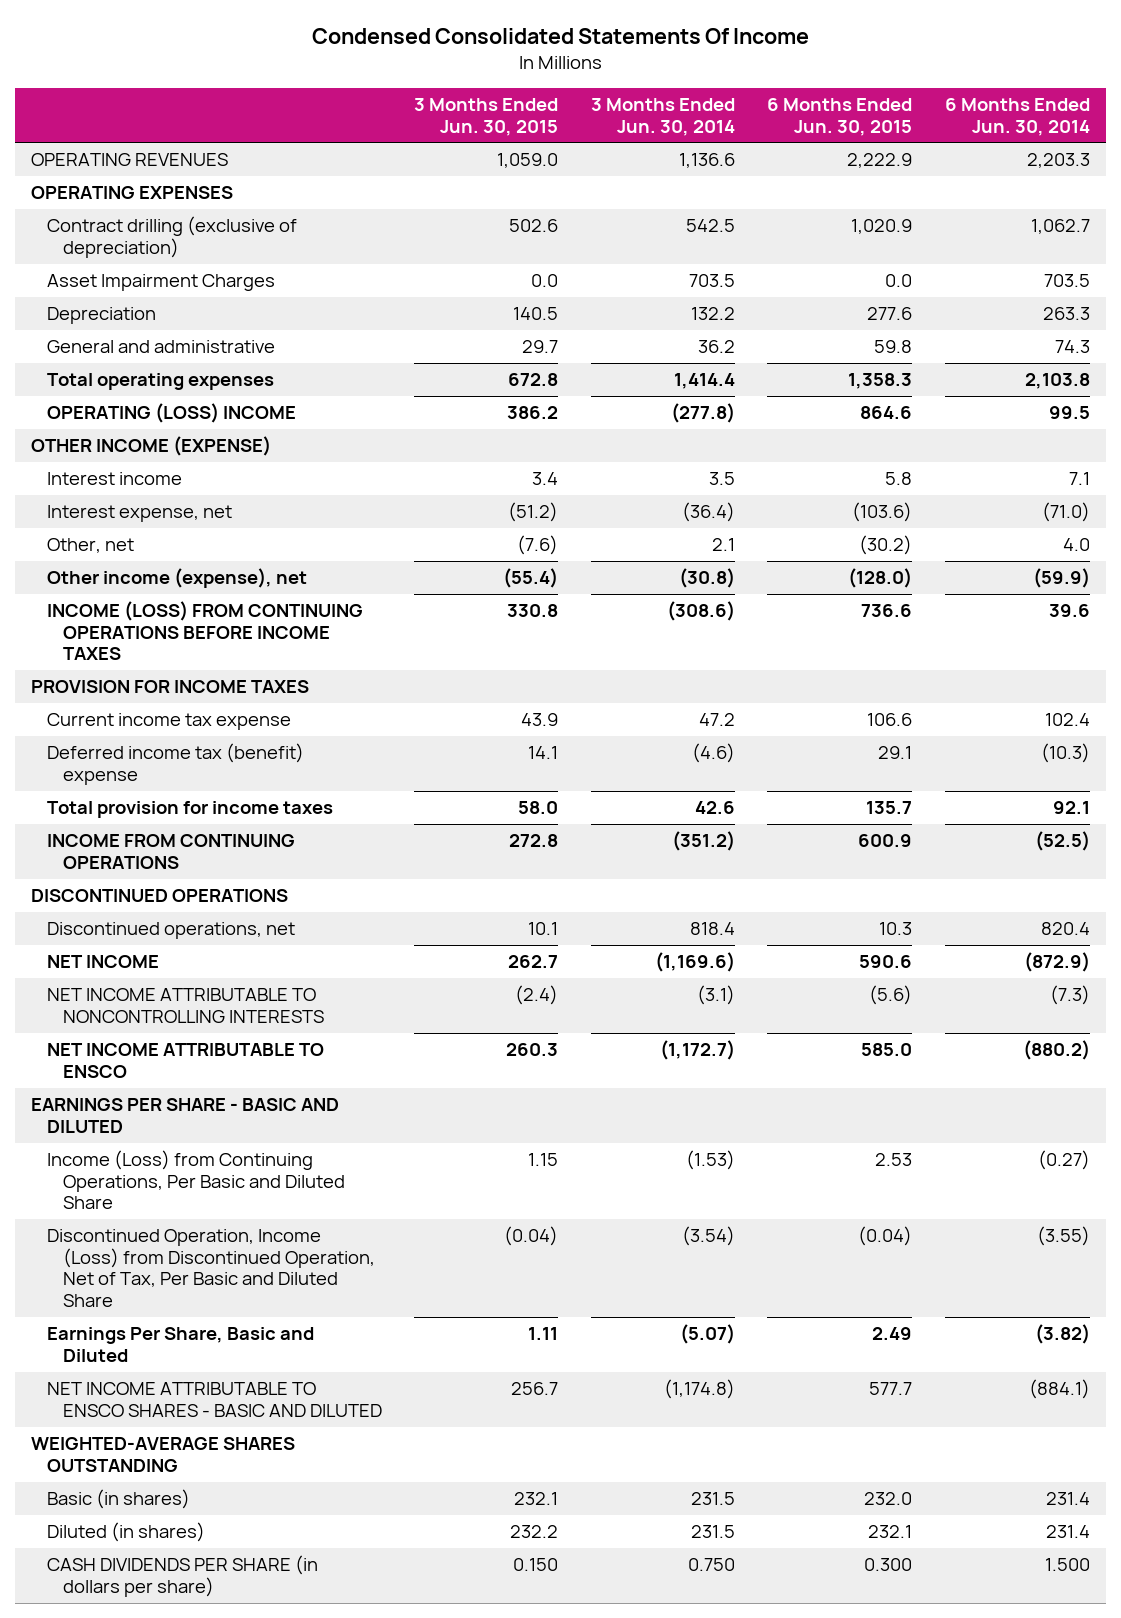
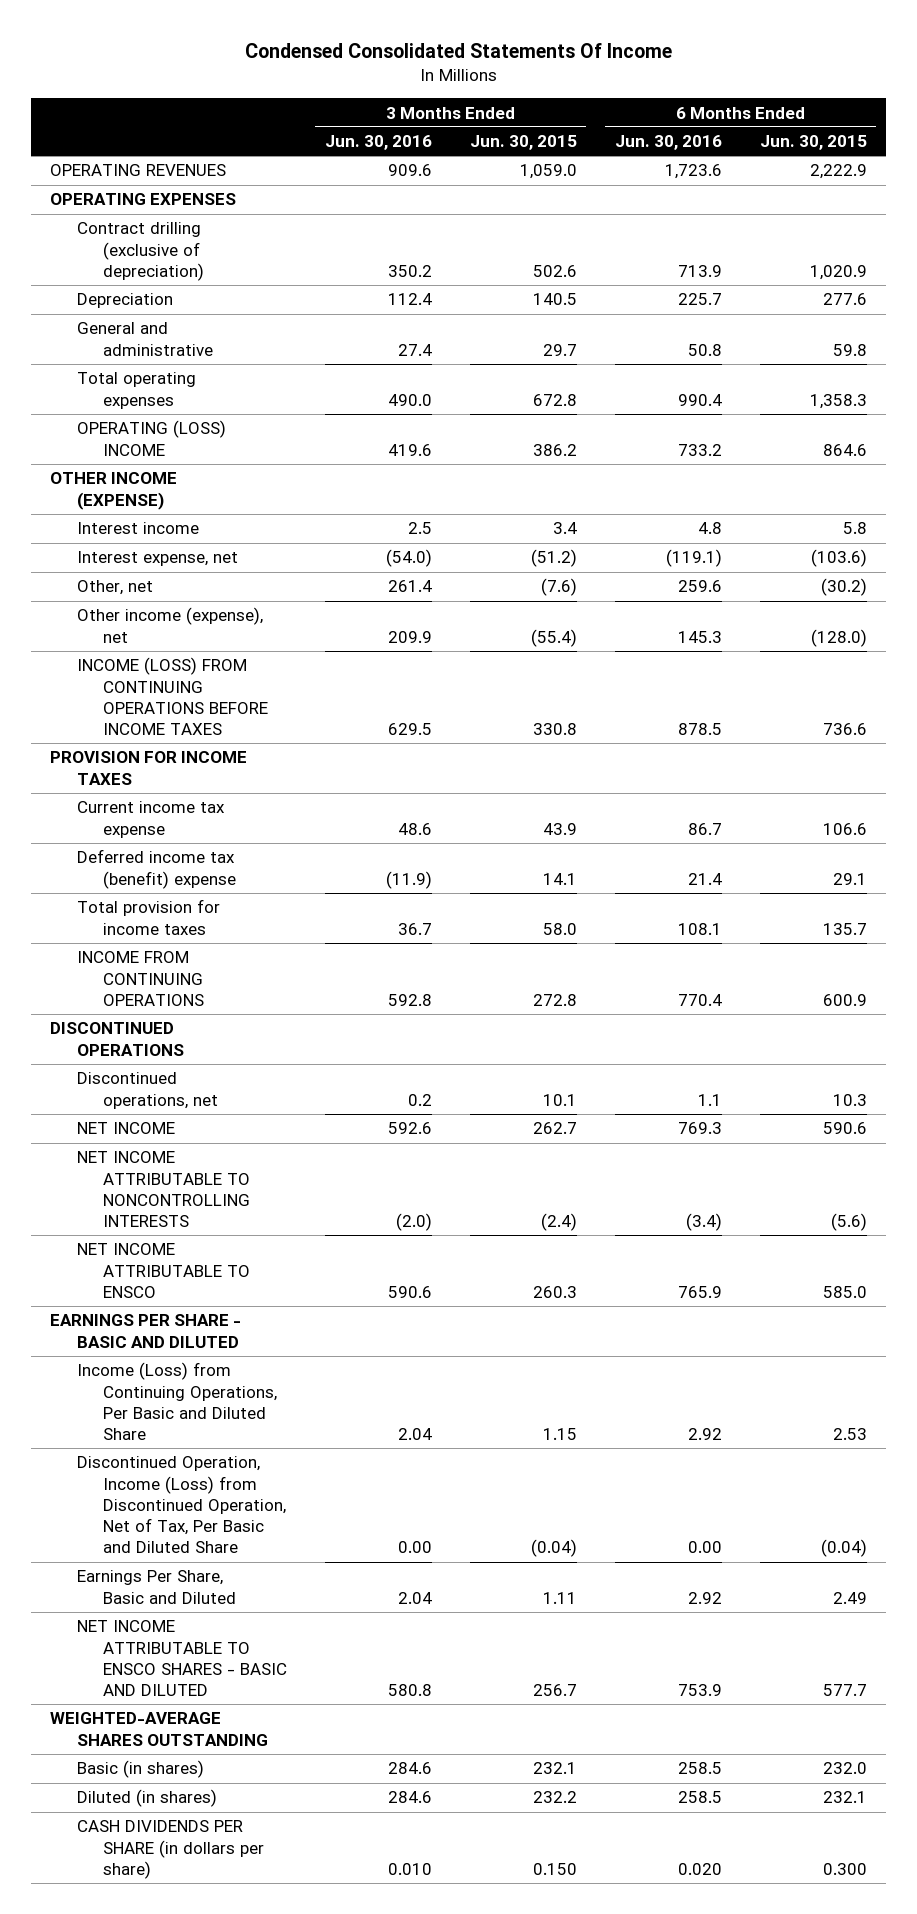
[590,98,735,136] 3 Months Ended Jun. 30, 2014 -> none
[944,98,1090,136] 6 Months Ended Jun. 30, 2014 -> none
none -> [324,135,432,151] Jun. 30, 2016
none -> [614,135,722,151] Jun. 30, 2016
[47,274,276,292] Asset Impairment Charges -> none

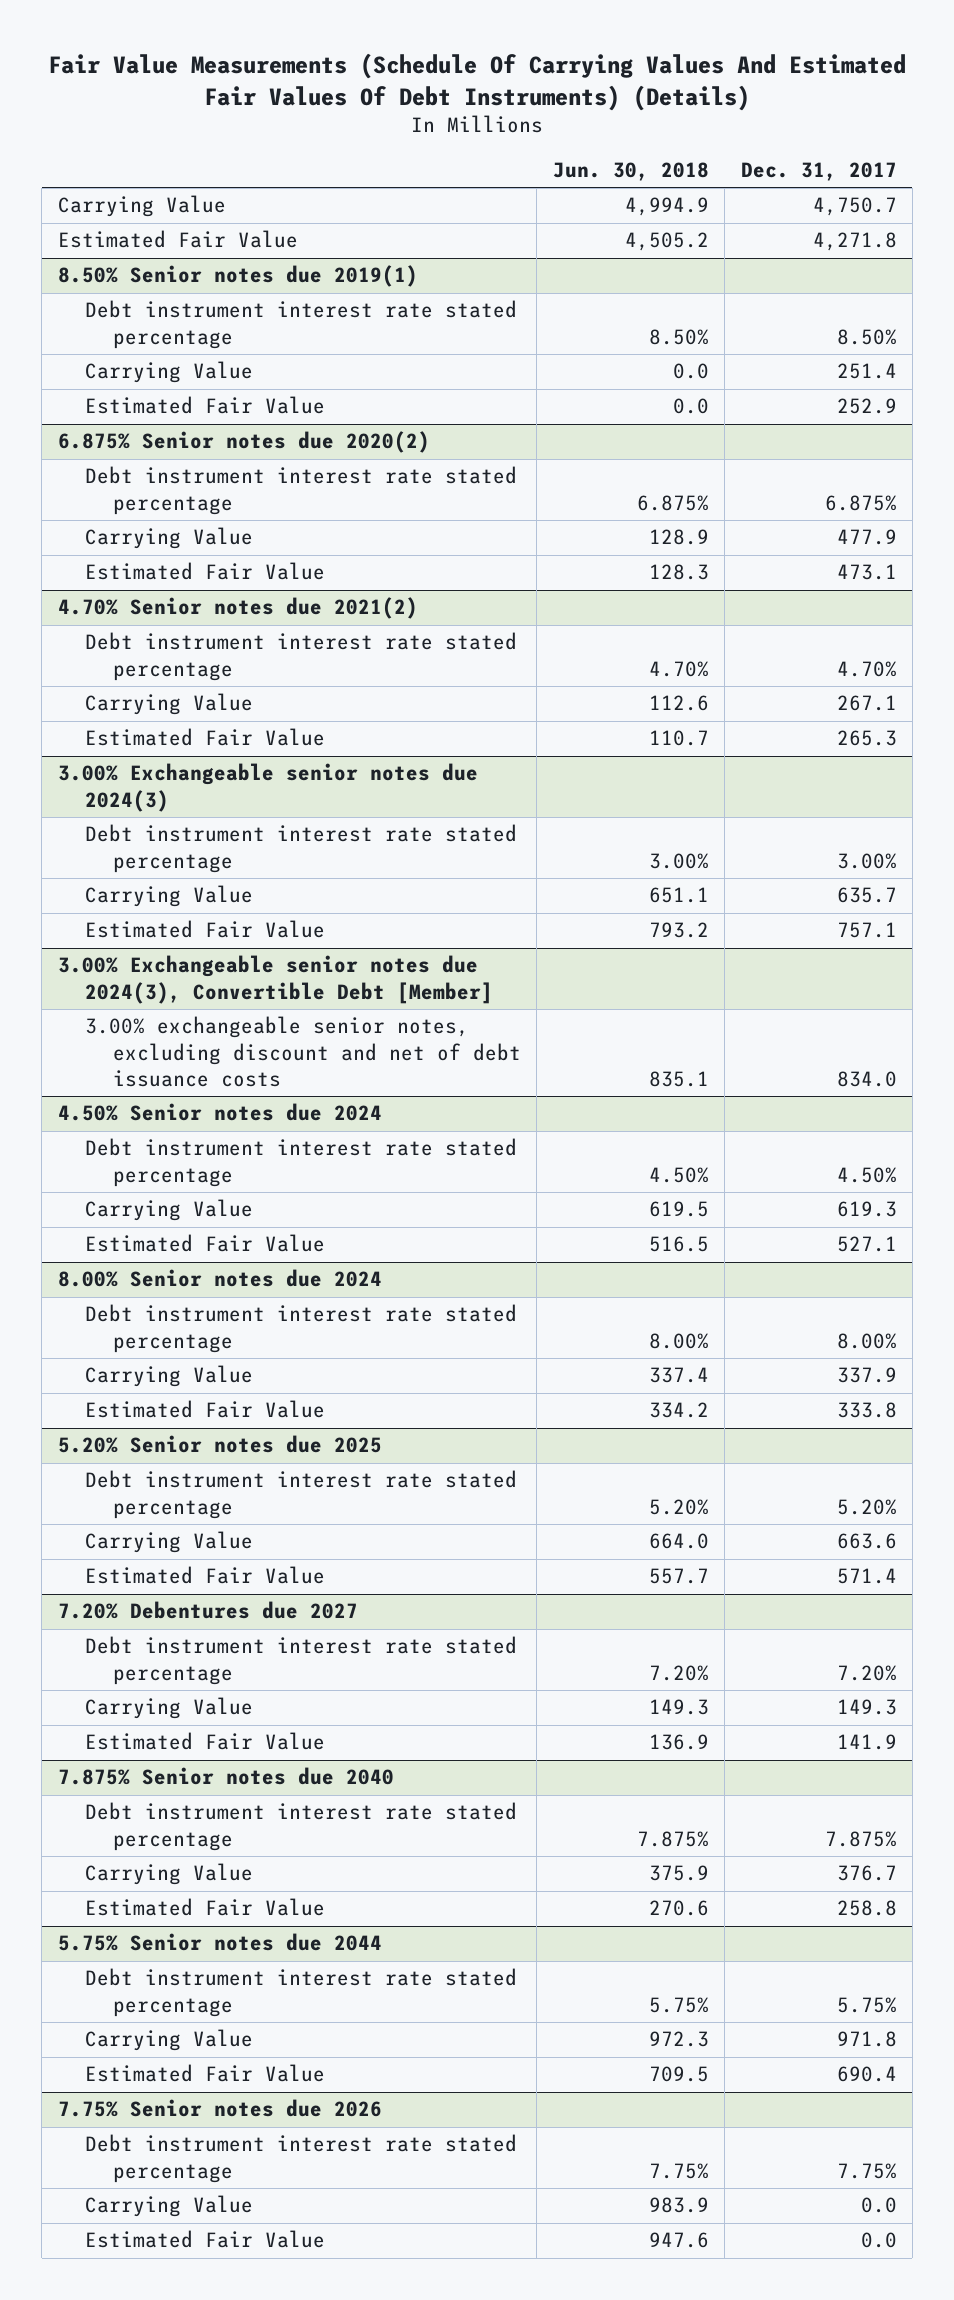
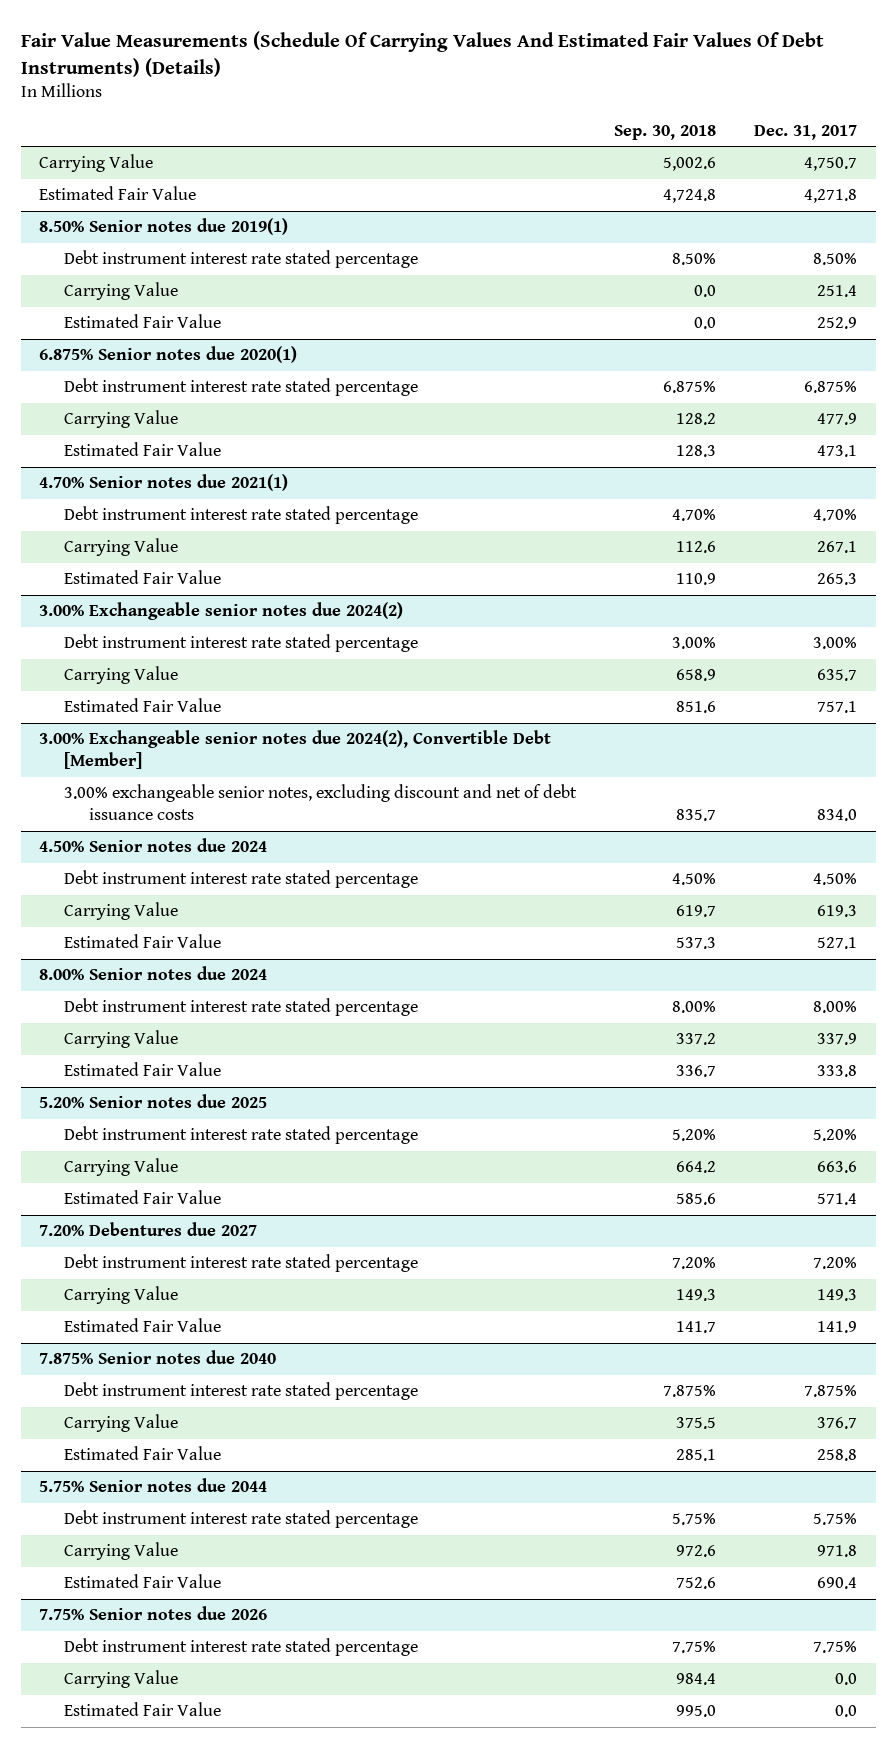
[552,162,709,182] Jun. 30, 2018 -> none
none -> [614,124,717,140] Sep. 30, 2018
[57,431,430,454] 6.875% Senior notes due 2020(2) -> [39,346,298,364] 6.875% Senior notes due 2020(1)
[57,597,418,620] 4.70% Senior notes due 2021(2) -> [39,474,289,492] 4.70% Senior notes due 2021(1)
[57,763,478,812] 3.00% Exchangeable senior notes due 2024(3) -> [39,602,404,621] 3.00% Exchangeable senior notes due 2024(2)
[57,955,494,1004] 3.00% Exchangeable senior notes due 2024(3), Convertible Debt [Member] -> [39,730,552,770] 3.00% Exchangeable senior notes due 2024(2), Convertible Debt [Member]

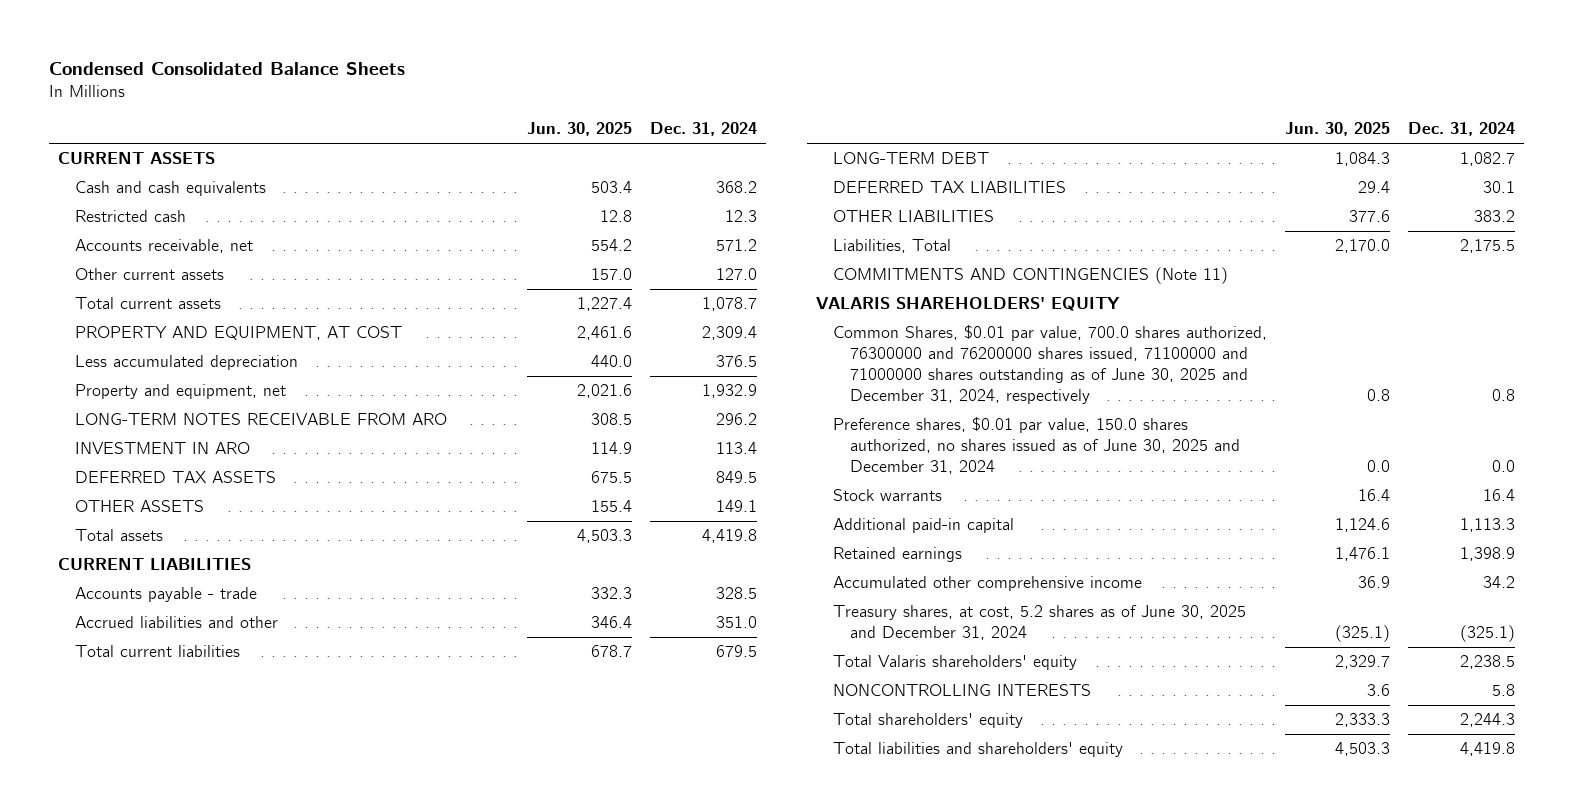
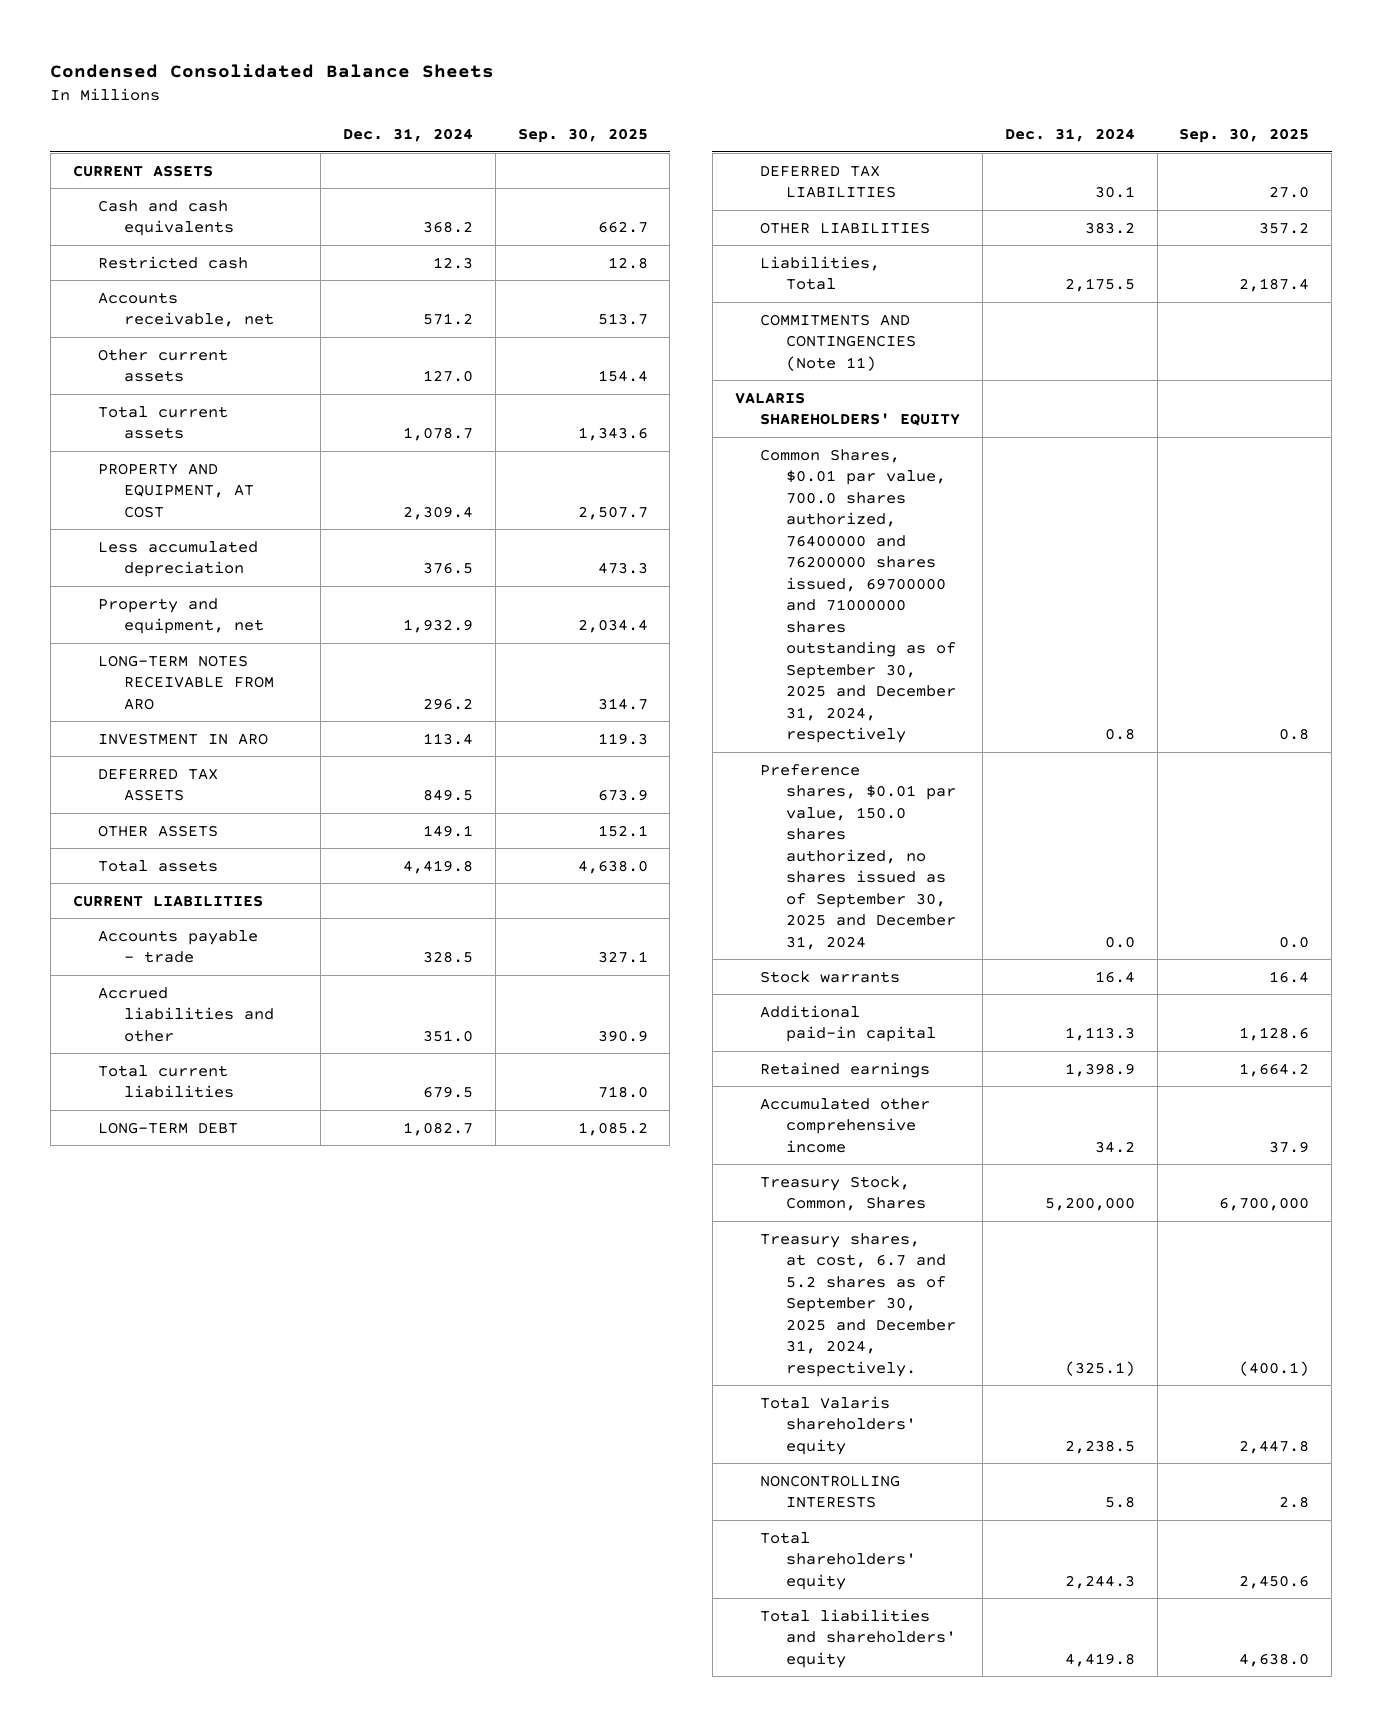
[527,122,633,137] Jun. 30, 2025 -> none
none -> [517,128,648,144] Sep. 30, 2025
[832,325,1267,404] Common Shares, $0.01 par value, 700.0 shares authorized, 76300000 and 76200000 shares issued, 71100000 and 71000000 shares outstanding as of June 30, 2025 and December 31, 2024, respectively -> [760,448,956,744] Common Shares, $0.01 par value, 700.0 shares authorized, 76400000 and 76200000 shares issued, 69700000 and 71000000 shares outstanding as of September 30, 2025 and December 31, 2024, respectively
[832,417,1240,475] Preference shares, $0.01 par value, 150.0 shares authorized, no shares issued as of June 30, 2025 and December 31, 2024 -> [760,763,956,950] Preference shares, $0.01 par value, 150.0 shares authorized, no shares issued as of September 30, 2025 and December 31, 2024
none -> [760,1175,926,1212] Treasury Stock, Common, Shares
[832,605,1246,641] Treasury shares, at cost, 5.2 shares as of June 30, 2025 and December 31, 2024 -> [760,1232,956,1377] Treasury shares, at cost, 6.7 and 5.2 shares as of September 30, 2025 and December 31, 2024, respectively.

